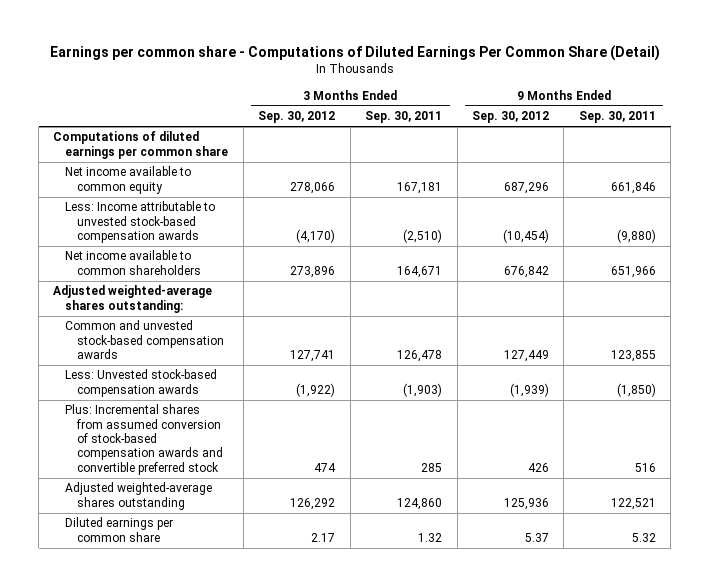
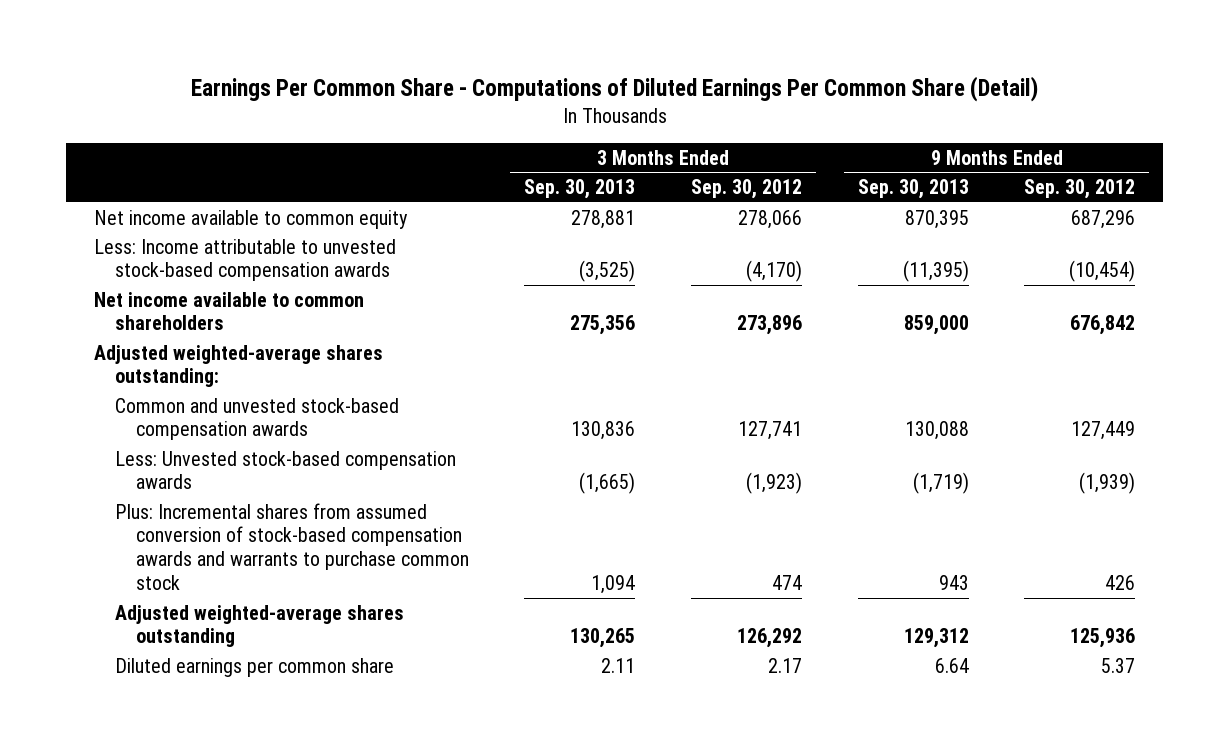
[49,45,660,62] Earnings per common share - Computations of Diluted Earnings Per Common Share (Detail) -> [190,76,1038,103] Earnings Per Common Share - Computations of Diluted Earnings Per Common Share (Detail)
[365,111,443,124] Sep. 30, 2011 -> none
[578,111,656,124] Sep. 30, 2011 -> none
none -> [524,179,636,200] Sep. 30, 2013
none -> [857,179,969,200] Sep. 30, 2013
[53,131,229,159] Computations of diluted earnings per common share -> none
[296,382,336,397] (1,922) -> [746,472,803,495] (1,923)
[65,404,224,475] Plus: Incremental shares from assumed conversion of stock-based compensation awards and convertible preferred stock -> [114,502,469,590] Plus: Incremental shares from assumed conversion of stock-based compensation awards and warrants to purchase common stock

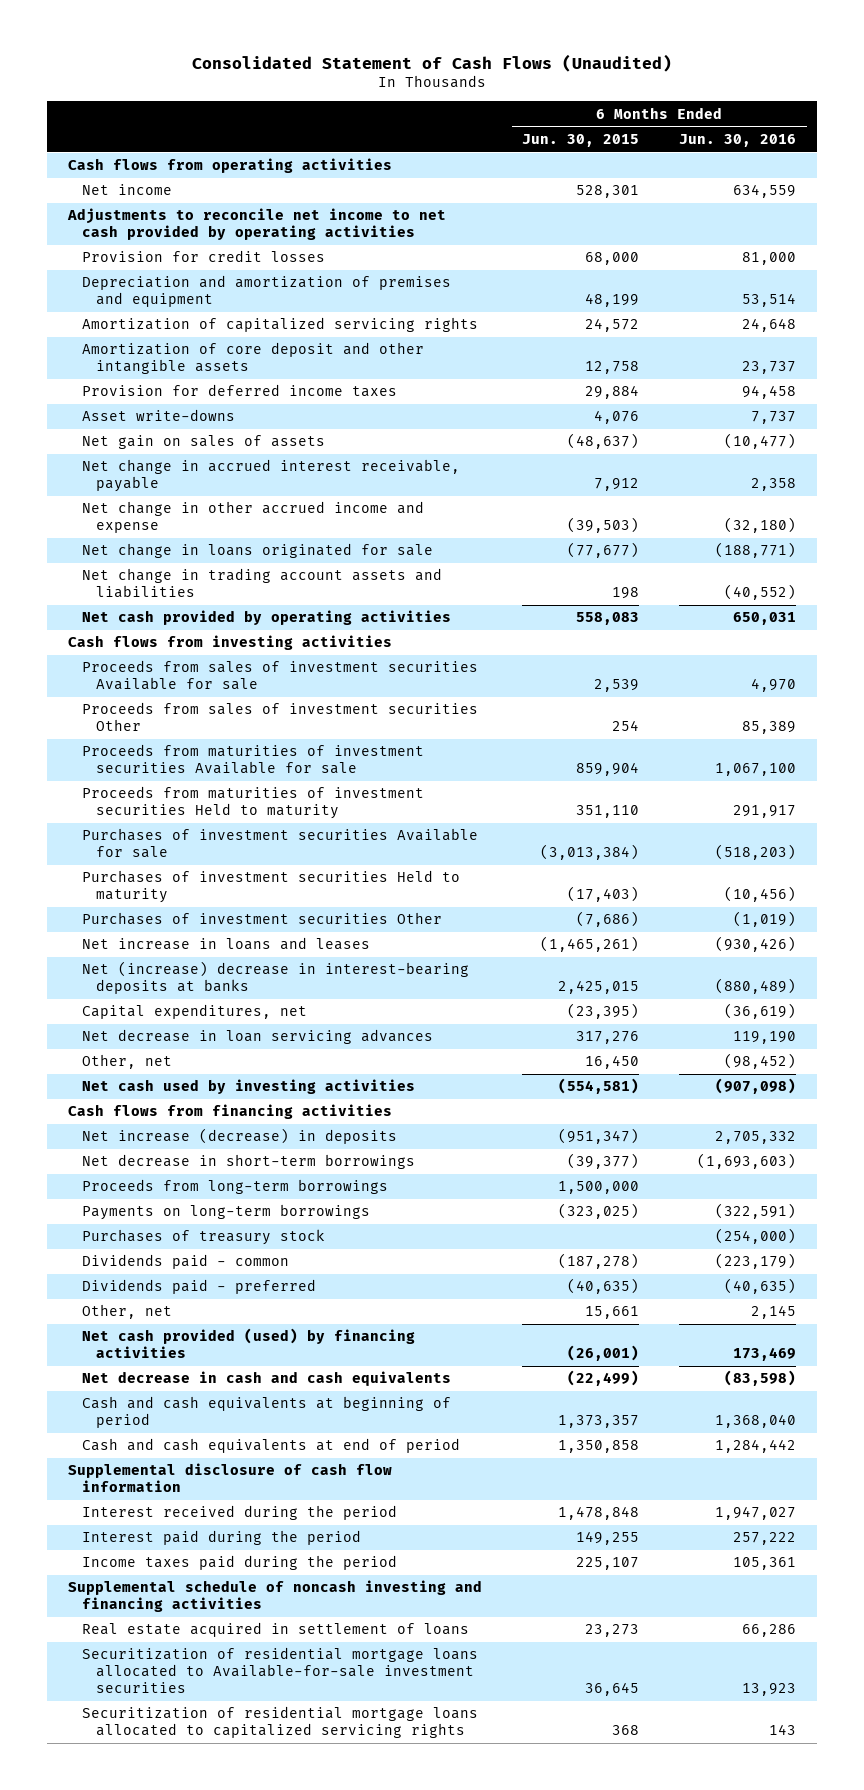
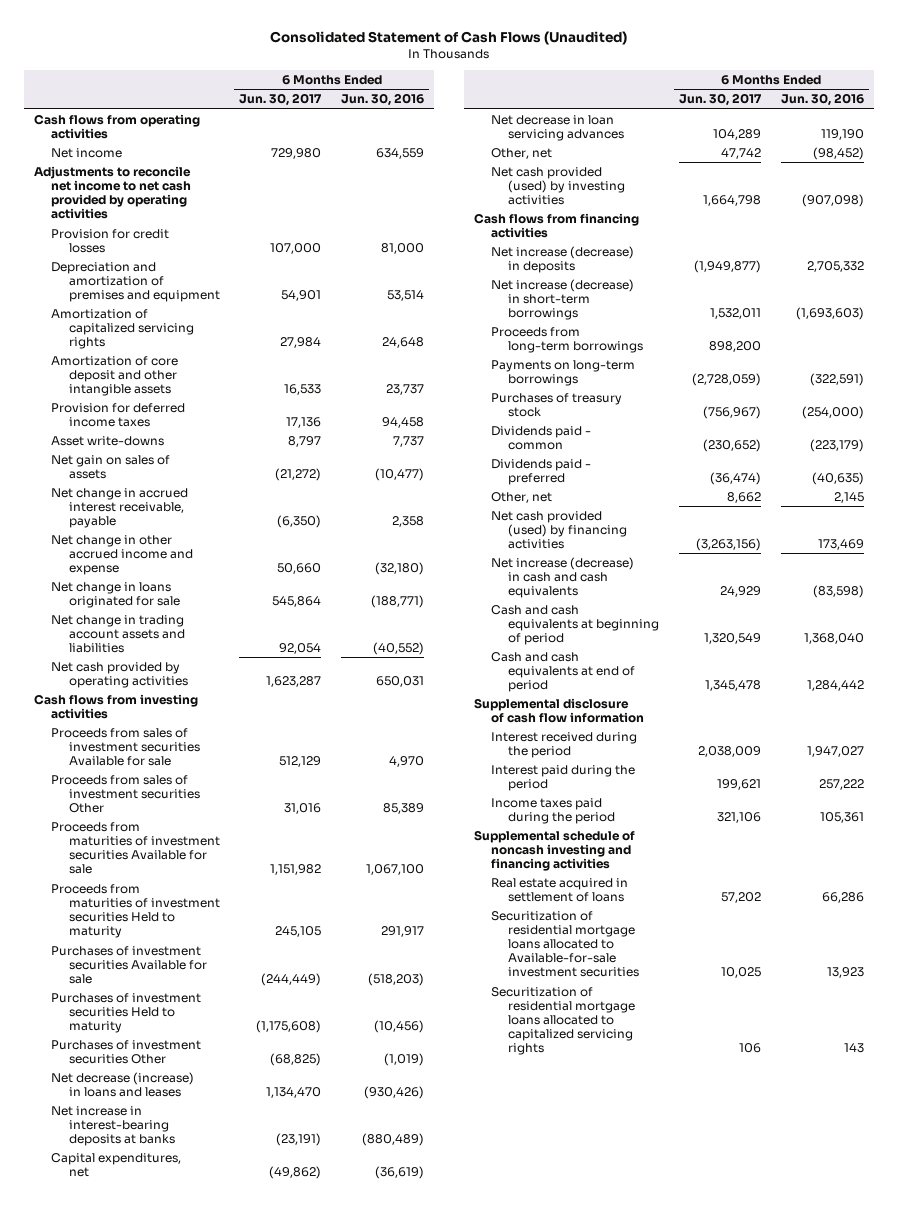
[522,133,640,147] Jun. 30, 2015 -> none
none -> [239,93,323,107] Jun. 30, 2017
[81,937,370,951] Net increase in loans and leases -> [51,1071,195,1098] Net decrease (increase) in loans and leases
[81,961,469,995] Net (increase) decrease in interest-bearing deposits at banks -> [51,1105,175,1147] Net increase in interest-bearing deposits at banks
[81,1079,415,1095] Net cash used by investing activities -> [490,166,626,206] Net cash provided (used) by investing activities
[81,1154,415,1170] Net decrease in short-term borrowings -> [490,278,634,321] Net increase (decrease) in short-term borrowings
[81,1371,451,1387] Net decrease in cash and cash equivalents -> [490,556,634,599] Net increase (decrease) in cash and cash equivalents

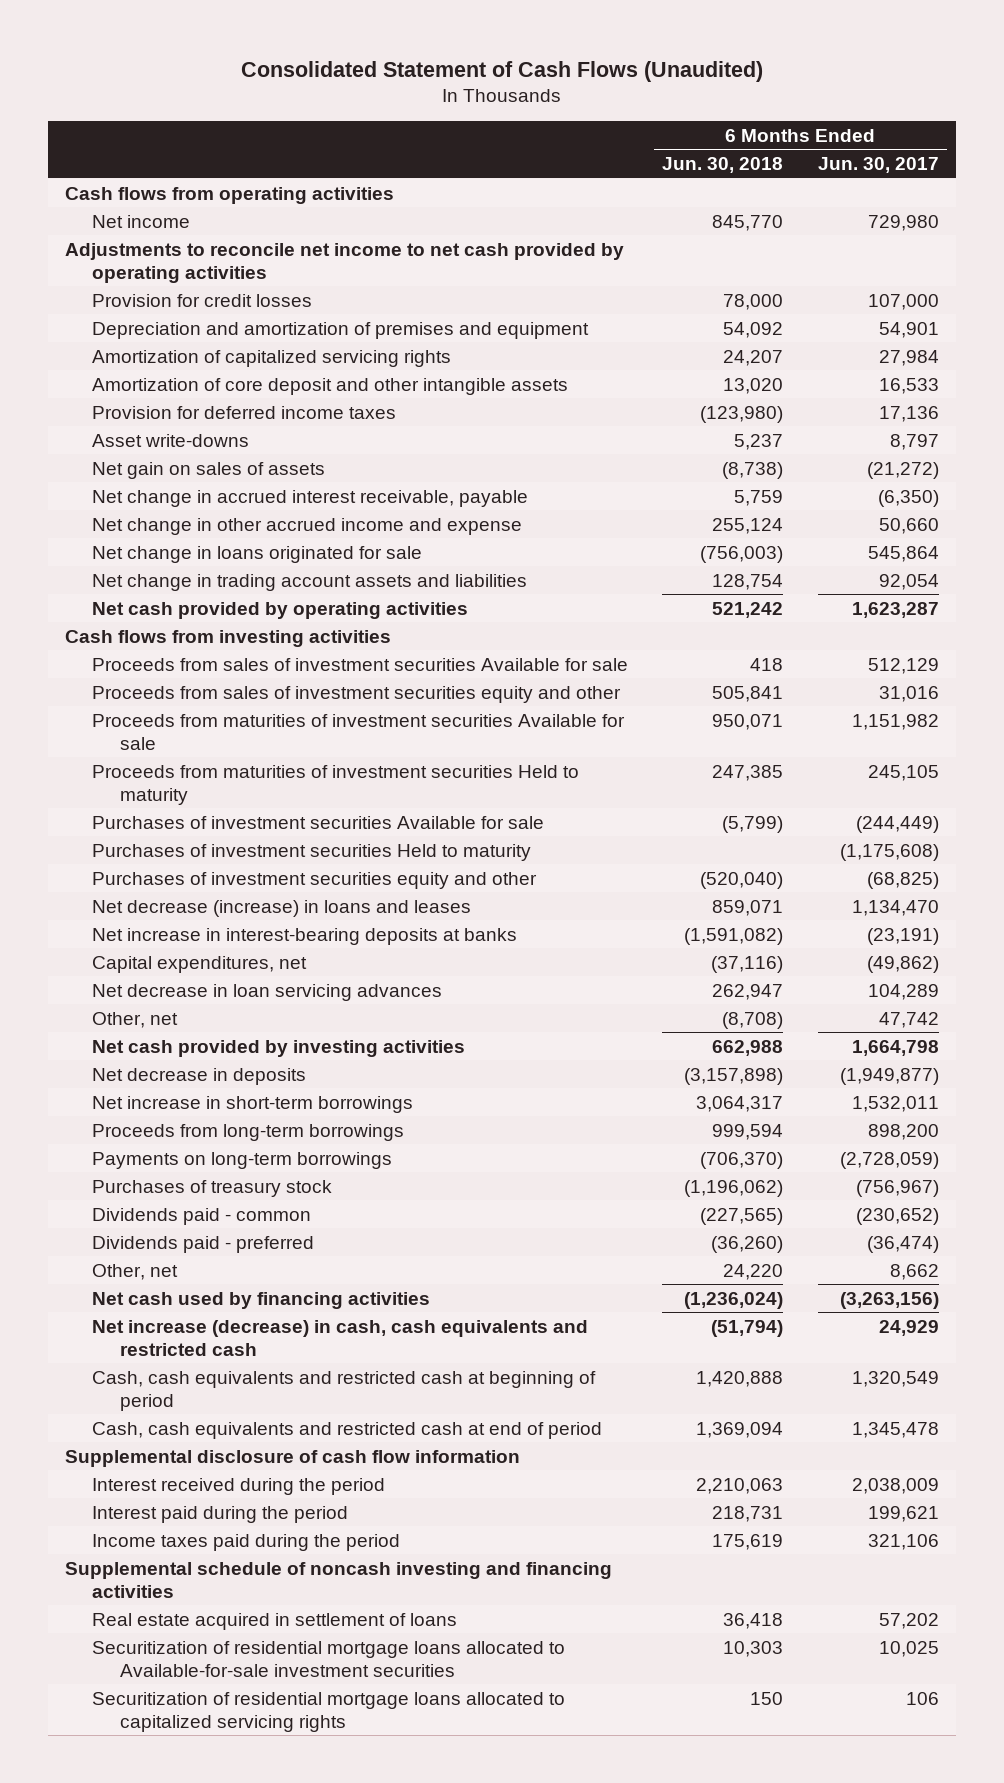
[341,93,425,107] Jun. 30, 2016 -> none
none -> [662,156,784,173] Jun. 30, 2018
[51,774,200,814] Proceeds from sales of investment securities Other -> [92,685,622,703] Proceeds from sales of investment securities equity and other
[51,1039,202,1065] Purchases of investment securities Other -> [92,871,538,889] Purchases of investment securities equity and other
[473,212,639,239] Cash flows from financing activities -> none
[490,166,626,206] Net cash provided (used) by investing activities -> [92,1039,466,1057] Net cash provided by investing activities
[490,245,634,274] Net increase (decrease) in deposits -> [92,1067,307,1085] Net decrease in deposits
[490,278,634,321] Net increase (decrease) in short-term borrowings -> [92,1095,414,1113] Net increase in short-term borrowings
[490,510,628,550] Net cash provided (used) by financing activities -> [92,1291,431,1309] Net cash used by financing activities
[490,556,634,599] Net increase (decrease) in cash and cash equivalents -> [92,1319,589,1356] Net increase (decrease) in cash, cash equivalents and restricted cash
[490,604,660,646] Cash and cash equivalents at beginning of period -> [92,1370,597,1411] Cash, cash equivalents and restricted cash at beginning of period
[490,651,636,693] Cash and cash equivalents at end of period -> [92,1421,603,1439] Cash, cash equivalents and restricted cash at end of period

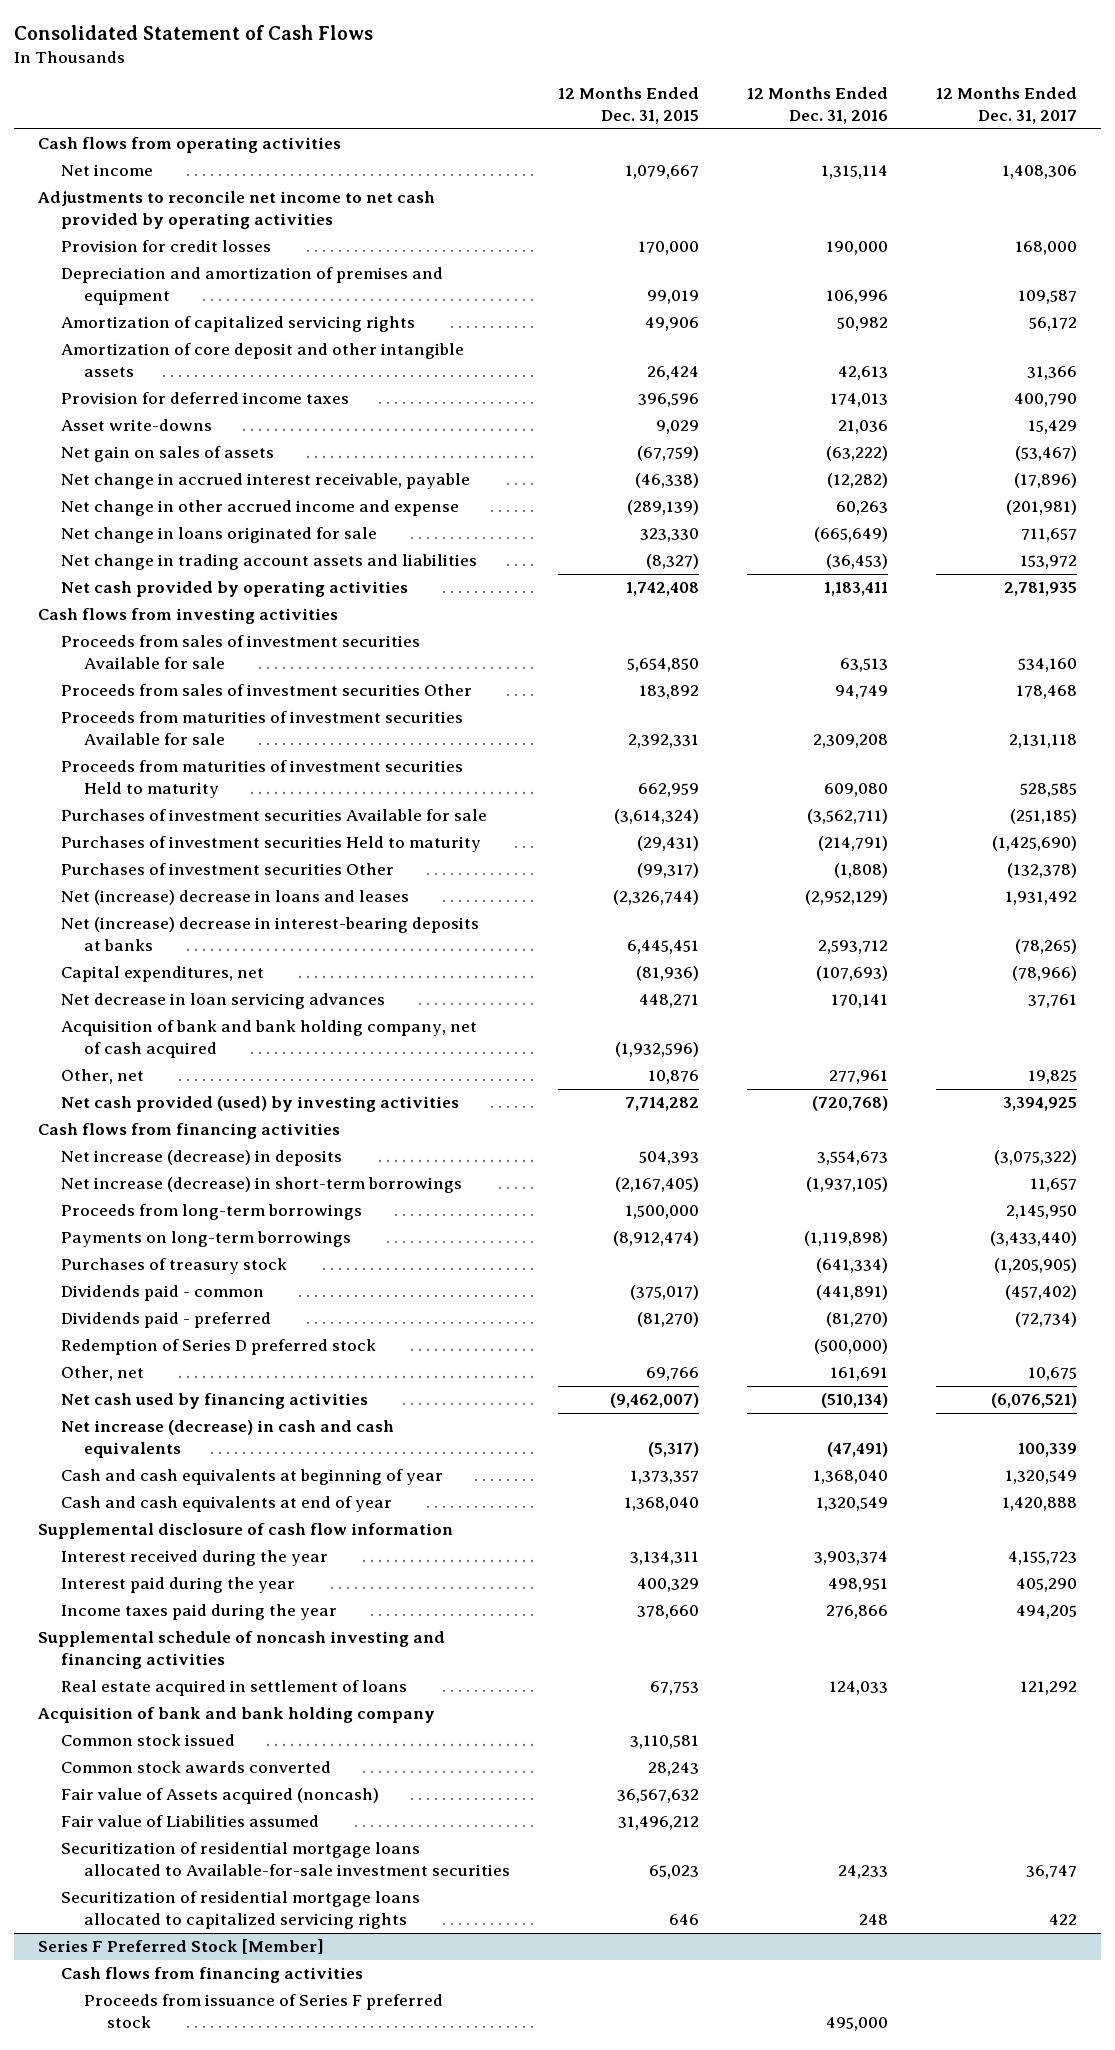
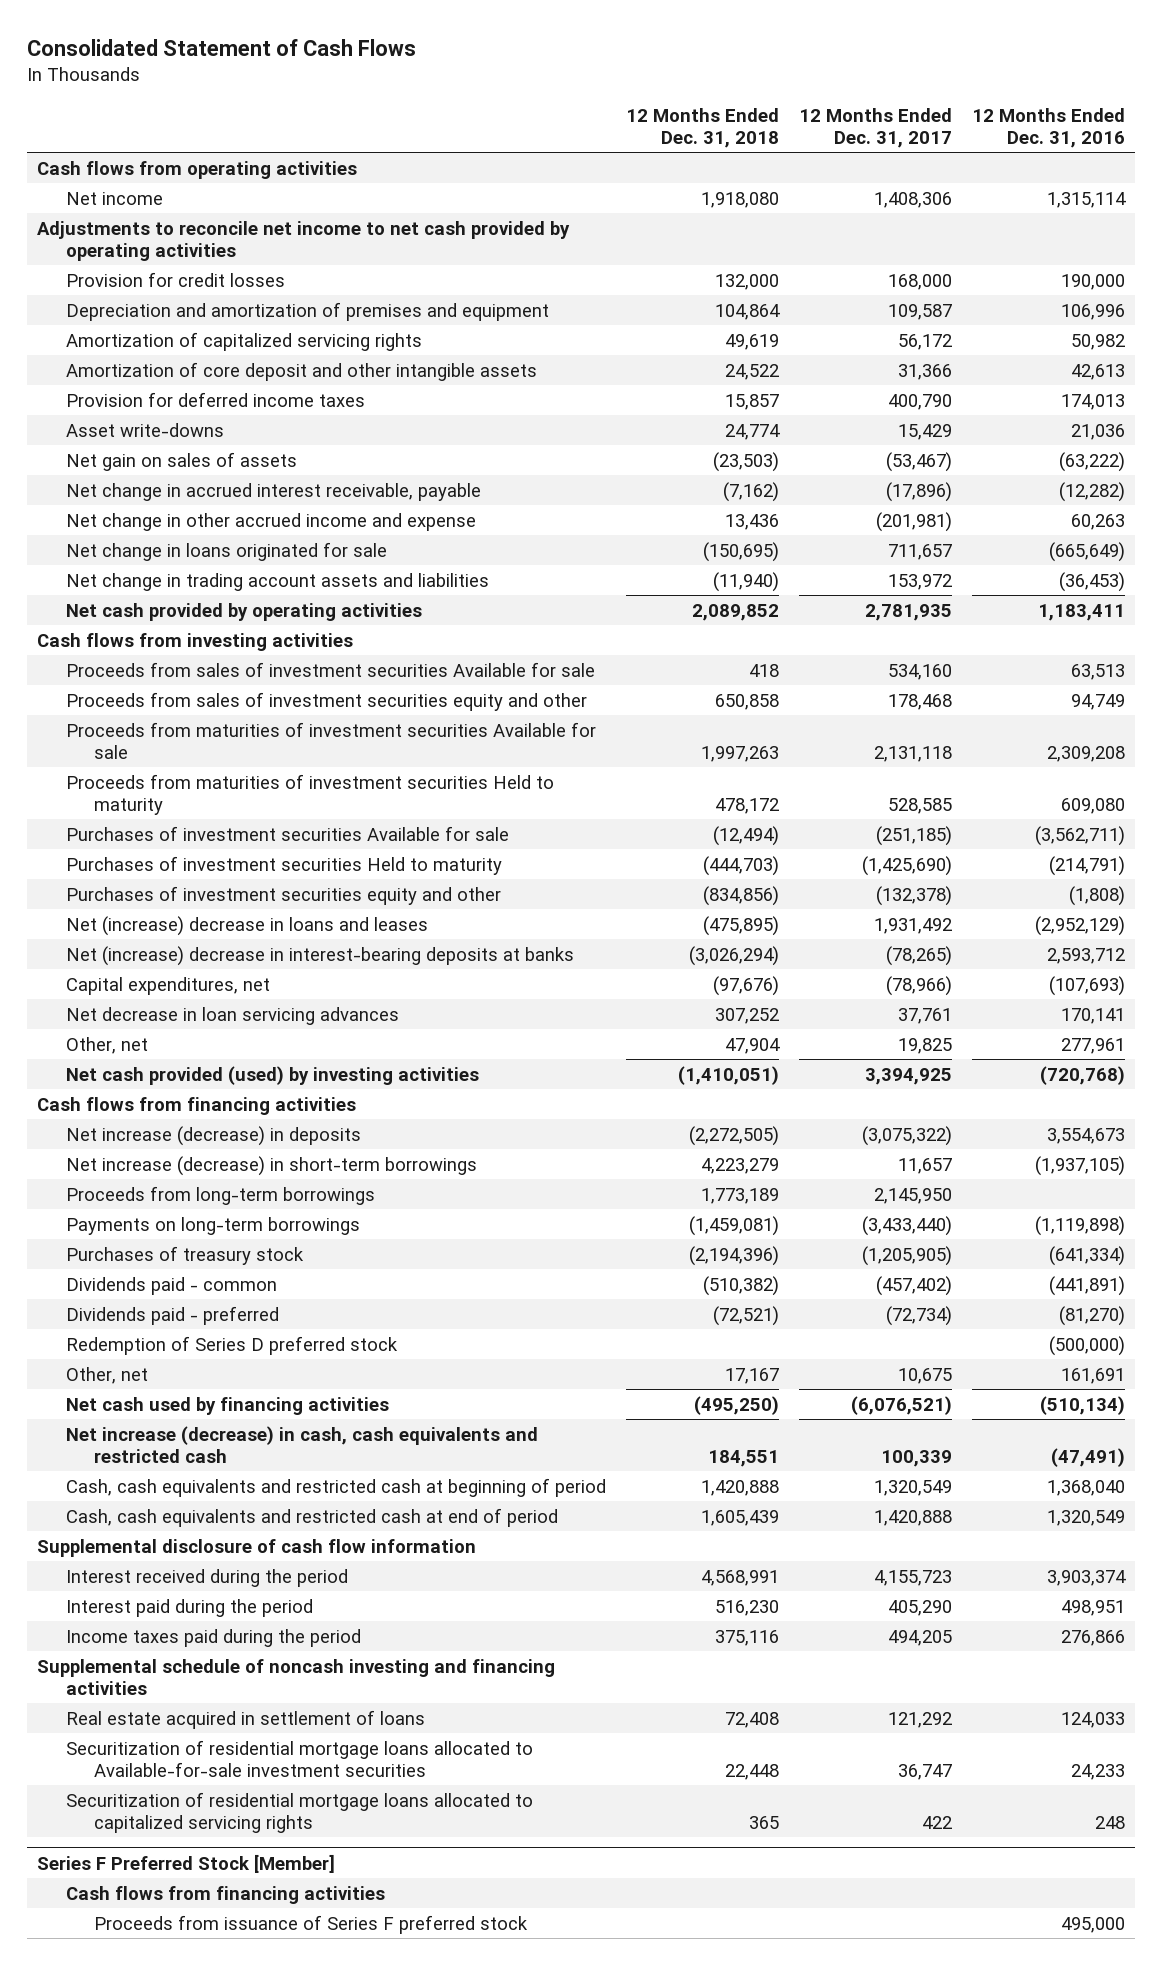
[557,87,699,125] 12 Months Ended Dec. 31, 2015 -> none
none -> [625,108,779,148] 12 Months Ended Dec. 31, 2018
[60,684,472,697] Proceeds from sales of investment securities Other -> [65,691,587,711] Proceeds from sales of investment securities equity and other
[60,863,394,876] Purchases of investment securities Other -> [65,885,501,905] Purchases of investment securities equity and other
[60,1020,477,1059] Acquisition of bank and bank holding company, net of cash acquired -> none
[60,1420,394,1459] Net increase (decrease) in cash and cash equivalents -> [65,1425,538,1463] Net increase (decrease) in cash, cash equivalents and restricted cash
[60,1469,443,1486] Cash and cash equivalents at beginning of year -> [65,1477,606,1497] Cash, cash equivalents and restricted cash at beginning of period
[60,1496,392,1513] Cash and cash equivalents at end of year -> [65,1507,558,1527] Cash, cash equivalents and restricted cash at end of period
[60,1550,328,1567] Interest received during the year -> [65,1568,348,1587] Interest received during the period
[60,1577,295,1594] Interest paid during the year -> [65,1598,313,1617] Interest paid during the period
[60,1604,337,1621] Income taxes paid during the year -> [65,1628,361,1647] Income taxes paid during the period
[36,1707,435,1724] Acquisition of bank and bank holding company -> none
[60,1734,235,1747] Common stock issued -> none
[60,1761,331,1774] Common stock awards converted -> none
[60,1788,379,1805] Fair value of Assets acquired (noncash) -> none
[60,1815,319,1828] Fair value of Liabilities assumed -> none

